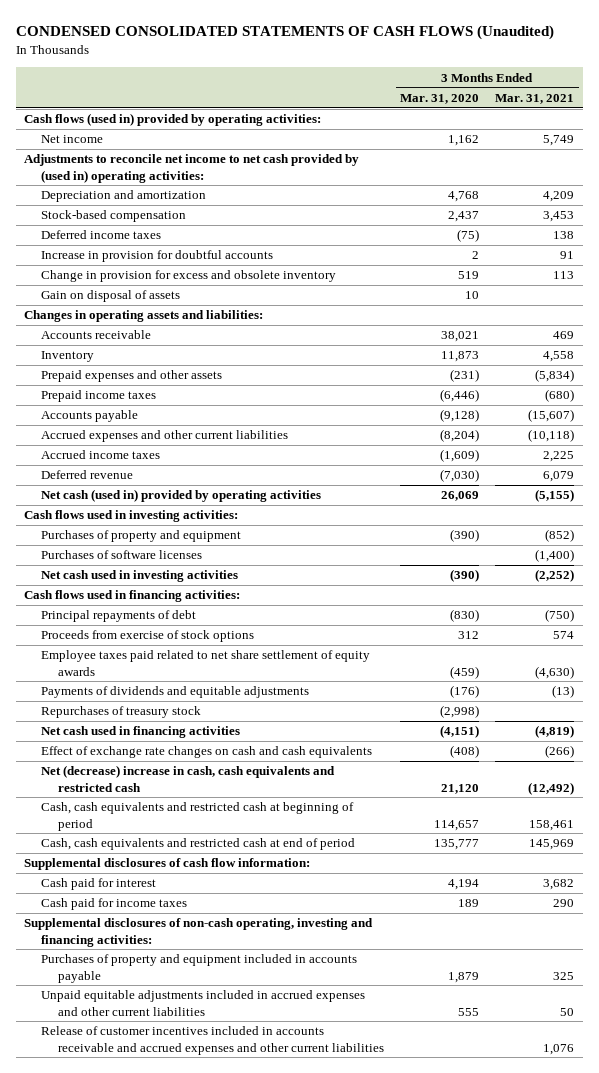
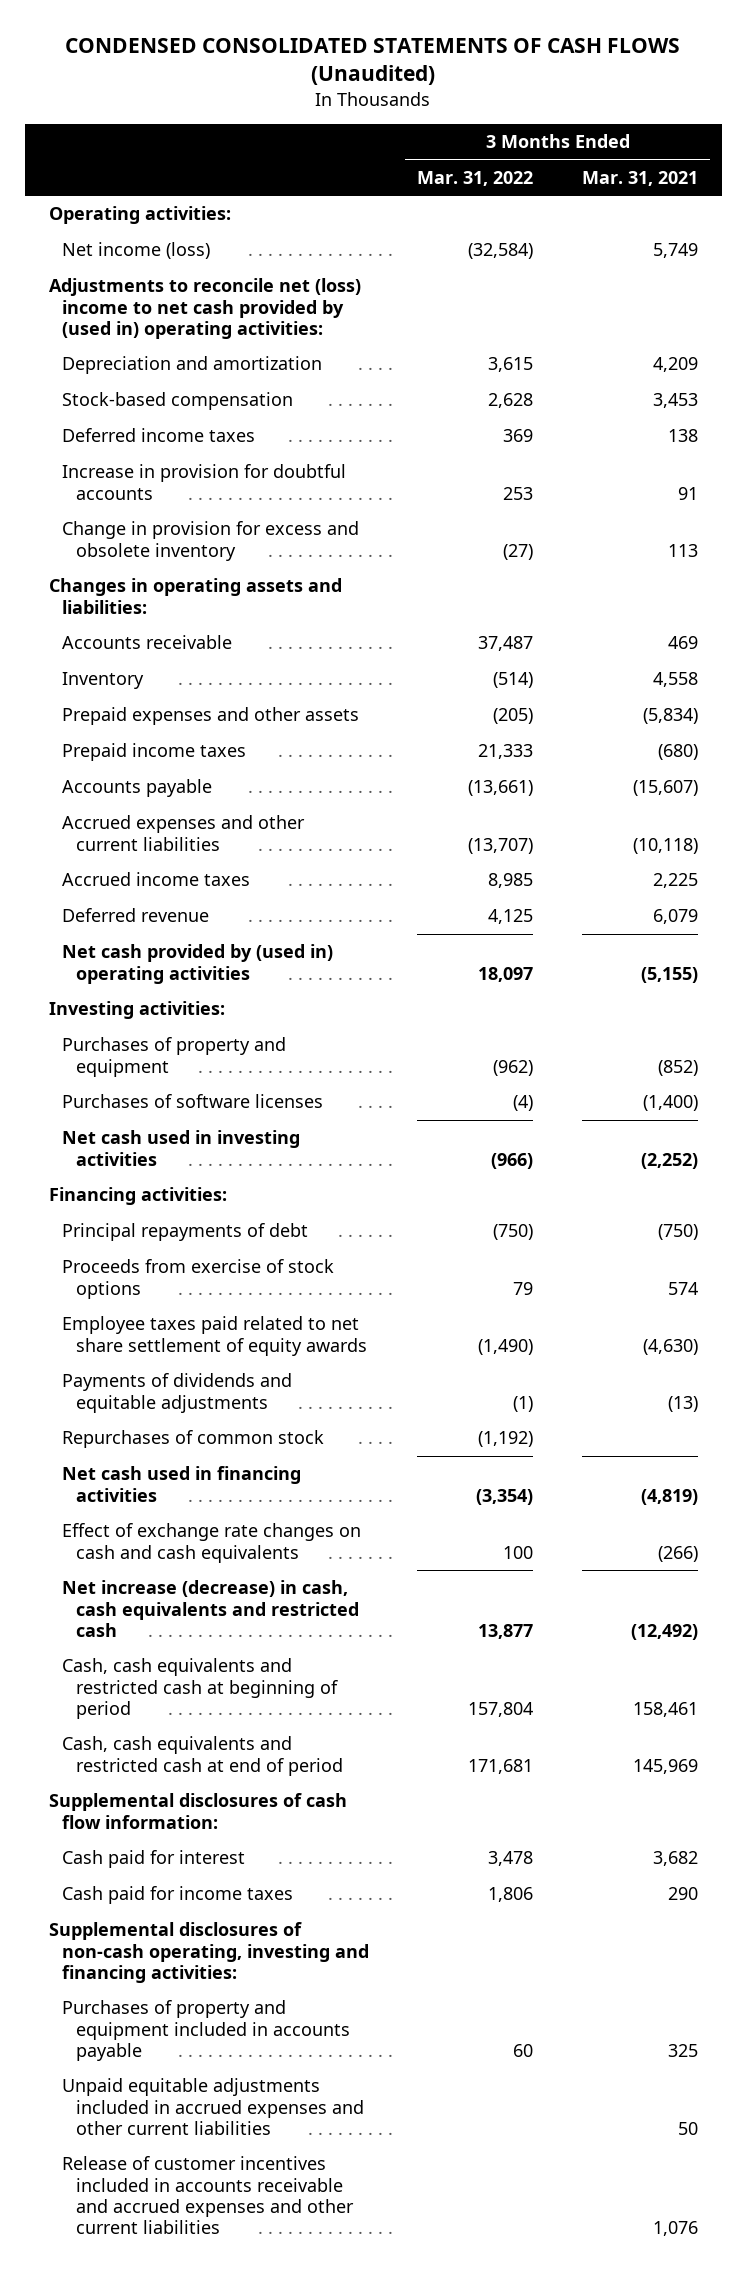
[400,93,480,104] Mar. 31, 2020 -> none
none -> [417,171,534,187] Mar. 31, 2022
[24,113,322,127] Cash flows (used in) provided by operating activities: -> [48,206,231,225] Operating activities:
[40,135,103,144] Net income -> [62,242,211,260] Net income (loss)
[24,154,360,183] Adjustments to reconcile net income to net cash provided by (used in) operating activities: -> [48,278,361,339] Adjustments to reconcile net (loss) income to net cash provided by (used in) operating activities:
[40,290,180,303] Gain on disposal of assets -> none
[40,489,321,503] Net cash (used in) provided by operating activities -> [62,944,334,984] Net cash provided by (used in) operating activities
[24,510,239,523] Cash flows used in investing activities: -> [48,1001,225,1020] Investing activities:
[24,590,241,603] Cash flows used in financing activities: -> [48,1187,227,1206] Financing activities:
[40,706,201,719] Repurchases of treasury stock -> [62,1430,325,1449] Repurchases of common stock
[40,765,335,792] Net (decrease) increase in cash, cash equivalents and restricted cash -> [62,1580,359,1637] Net increase (decrease) in cash, cash equivalents and restricted cash

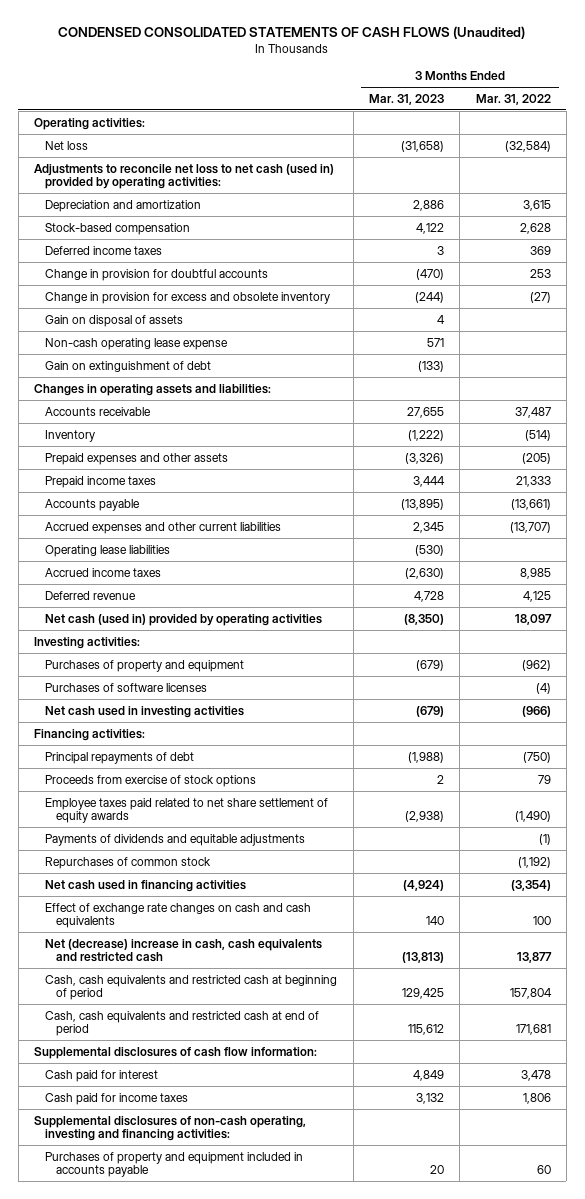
[581,171,698,187] Mar. 31, 2021 -> none
none -> [368,93,444,105] Mar. 31, 2023
[62,242,211,260] Net income (loss) -> [45,140,89,150] Net loss
[48,278,361,339] Adjustments to reconcile net (loss) income to net cash provided by (used in) operating activities: -> [34,163,335,190] Adjustments to reconcile net loss to net cash (used in) provided by operating activities:
[62,464,347,500] Increase in provision for doubtful accounts -> [45,268,269,281] Change in provision for doubtful accounts
none -> [45,314,184,327] Gain on disposal of assets
none -> [45,337,229,350] Non-cash operating lease expense
none -> [45,360,212,372] Gain on extinguishment of debt
none -> [45,544,171,557] Operating lease liabilities
[62,944,334,984] Net cash provided by (used in) operating activities -> [45,613,323,626] Net cash (used in) provided by operating activities
[62,1580,359,1637] Net increase (decrease) in cash, cash equivalents and restricted cash -> [45,938,323,963] Net (decrease) increase in cash, cash equivalents and restricted cash
[62,2078,364,2135] Unpaid equitable adjustments included in accrued expenses and other current liabilities -> none
[62,2156,354,2234] Release of customer incentives included in accounts receivable and accrued expenses and other current liabilities -> none

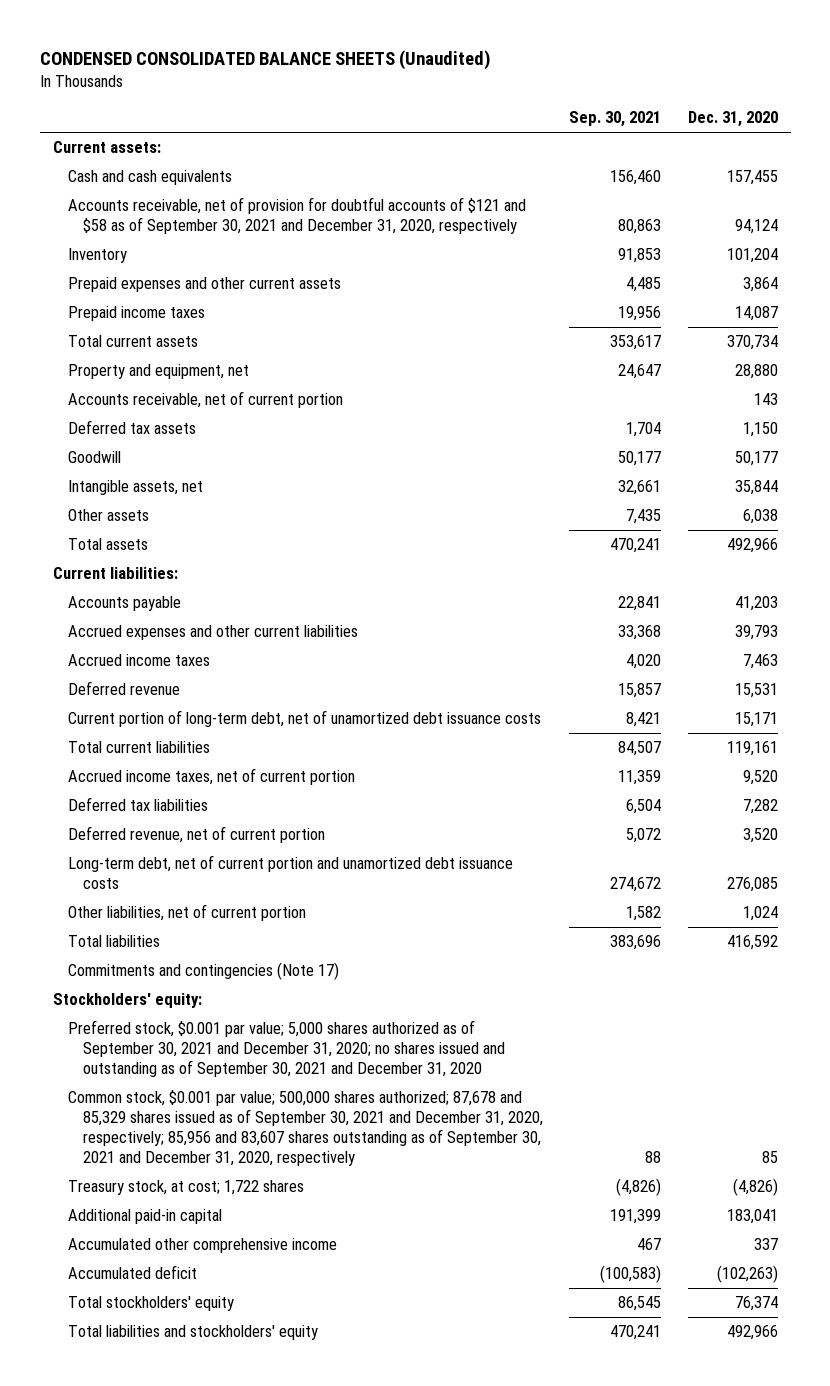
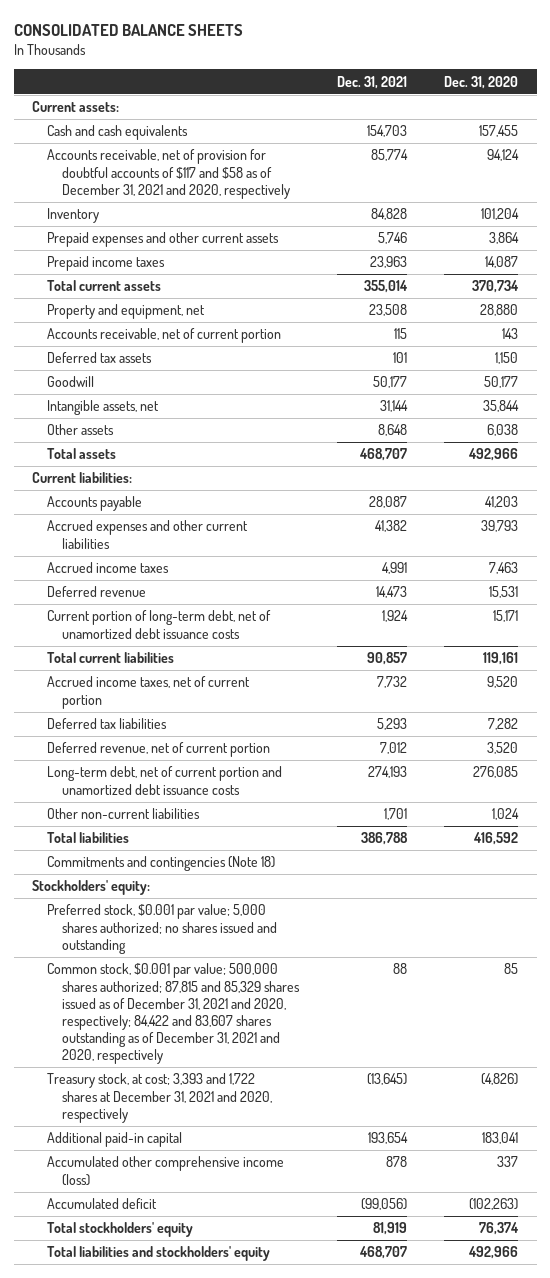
[39,49,491,70] CONDENSED CONSOLIDATED BALANCE SHEETS (Unaudited) -> [13,23,243,36] CONSOLIDATED BALANCE SHEETS
[569,111,662,128] Sep. 30, 2021 -> none
none -> [336,75,407,89] Dec. 31, 2021
[68,197,527,235] Accounts receivable, net of provision for doubtful accounts of $121 and $58 as of September 30, 2021 and December 31, 2020, respectively -> [47,149,291,199] Accounts receivable, net of provision for doubtful accounts of $117 and $58 as of December 31, 2021 and 2020, respectively
[68,904,307,922] Other liabilities, net of current portion -> [47,808,201,820] Other non-current liabilities
[68,962,340,981] Commitments and contingencies (Note 17) -> [47,856,276,872] Commitments and contingencies (Note 18)
[68,1020,506,1078] Preferred stock, $0.001 par value; 5,000 shares authorized as of September 30, 2021 and December 31, 2020; no shares issued and outstanding as of September 30, 2021 and December 31, 2020 -> [47,904,278,954] Preferred stock, $0.001 par value; 5,000 shares authorized; no shares issued and outstanding
[68,1090,544,1166] Common stock, $0.001 par value; 500,000 shares authorized; 87,678 and 85,329 shares issued as of September 30, 2021 and December 31, 2020, respectively; 85,956 and 83,607 shares outstanding as of September 30, 2021 and December 31, 2020, respectively -> [47,963,301,1065] Common stock, $0.001 par value; 500,000 shares authorized; 87,815 and 85,329 shares issued as of December 31, 2021 and 2020, respectively; 84,422 and 83,607 shares outstanding as of December 31, 2021 and 2020, respectively
[68,1180,305,1196] Treasury stock, at cost; 1,722 shares -> [47,1073,273,1123] Treasury stock, at cost; 3,393 and 1,722 shares at December 31, 2021 and 2020, respectively
[68,1238,338,1254] Accumulated other comprehensive income -> [47,1156,285,1186] Accumulated other comprehensive income (loss)

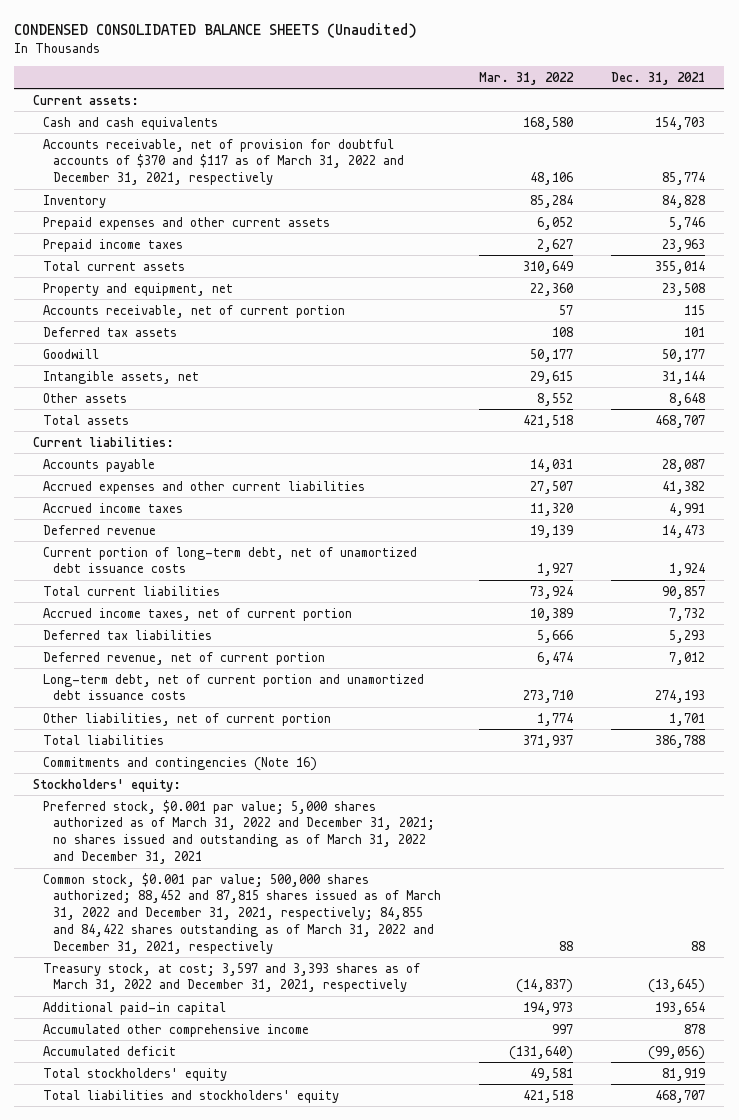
[13,23,243,36] CONSOLIDATED BALANCE SHEETS -> [14,22,418,38] CONDENSED CONSOLIDATED BALANCE SHEETS (Unaudited)
[444,75,519,89] Dec. 31, 2020 -> none
none -> [479,71,575,85] Mar. 31, 2022
[47,149,291,199] Accounts receivable, net of provision for doubtful accounts of $117 and $58 as of December 31, 2021 and 2020, respectively -> [43,138,405,186] Accounts receivable, net of provision for doubtful accounts of $370 and $117 as of March 31, 2022 and December 31, 2021, respectively
[47,808,201,820] Other non-current liabilities -> [43,712,332,726] Other liabilities, net of current portion
[47,856,276,872] Commitments and contingencies (Note 18) -> [43,756,318,771] Commitments and contingencies (Note 16)
[47,904,278,954] Preferred stock, $0.001 par value; 5,000 shares authorized; no shares issued and outstanding -> [43,799,436,864] Preferred stock, $0.001 par value; 5,000 shares authorized as of March 31, 2022 and December 31, 2021; no shares issued and outstanding as of March 31, 2022 and December 31, 2021
[47,963,301,1065] Common stock, $0.001 par value; 500,000 shares authorized; 87,815 and 85,329 shares issued as of December 31, 2021 and 2020, respectively; 84,422 and 83,607 shares outstanding as of December 31, 2021 and 2020, respectively -> [43,872,442,954] Common stock, $0.001 par value; 500,000 shares authorized; 88,452 and 87,815 shares issued as of March 31, 2022 and December 31, 2021, respectively; 84,855 and 84,422 shares outstanding as of March 31, 2022 and December 31, 2021, respectively
[47,1073,273,1123] Treasury stock, at cost; 3,393 and 1,722 shares at December 31, 2021 and 2020, respectively -> [43,962,421,993] Treasury stock, at cost; 3,597 and 3,393 shares as of March 31, 2022 and December 31, 2021, respectively
[47,1156,285,1186] Accumulated other comprehensive income (loss) -> [43,1023,310,1037] Accumulated other comprehensive income

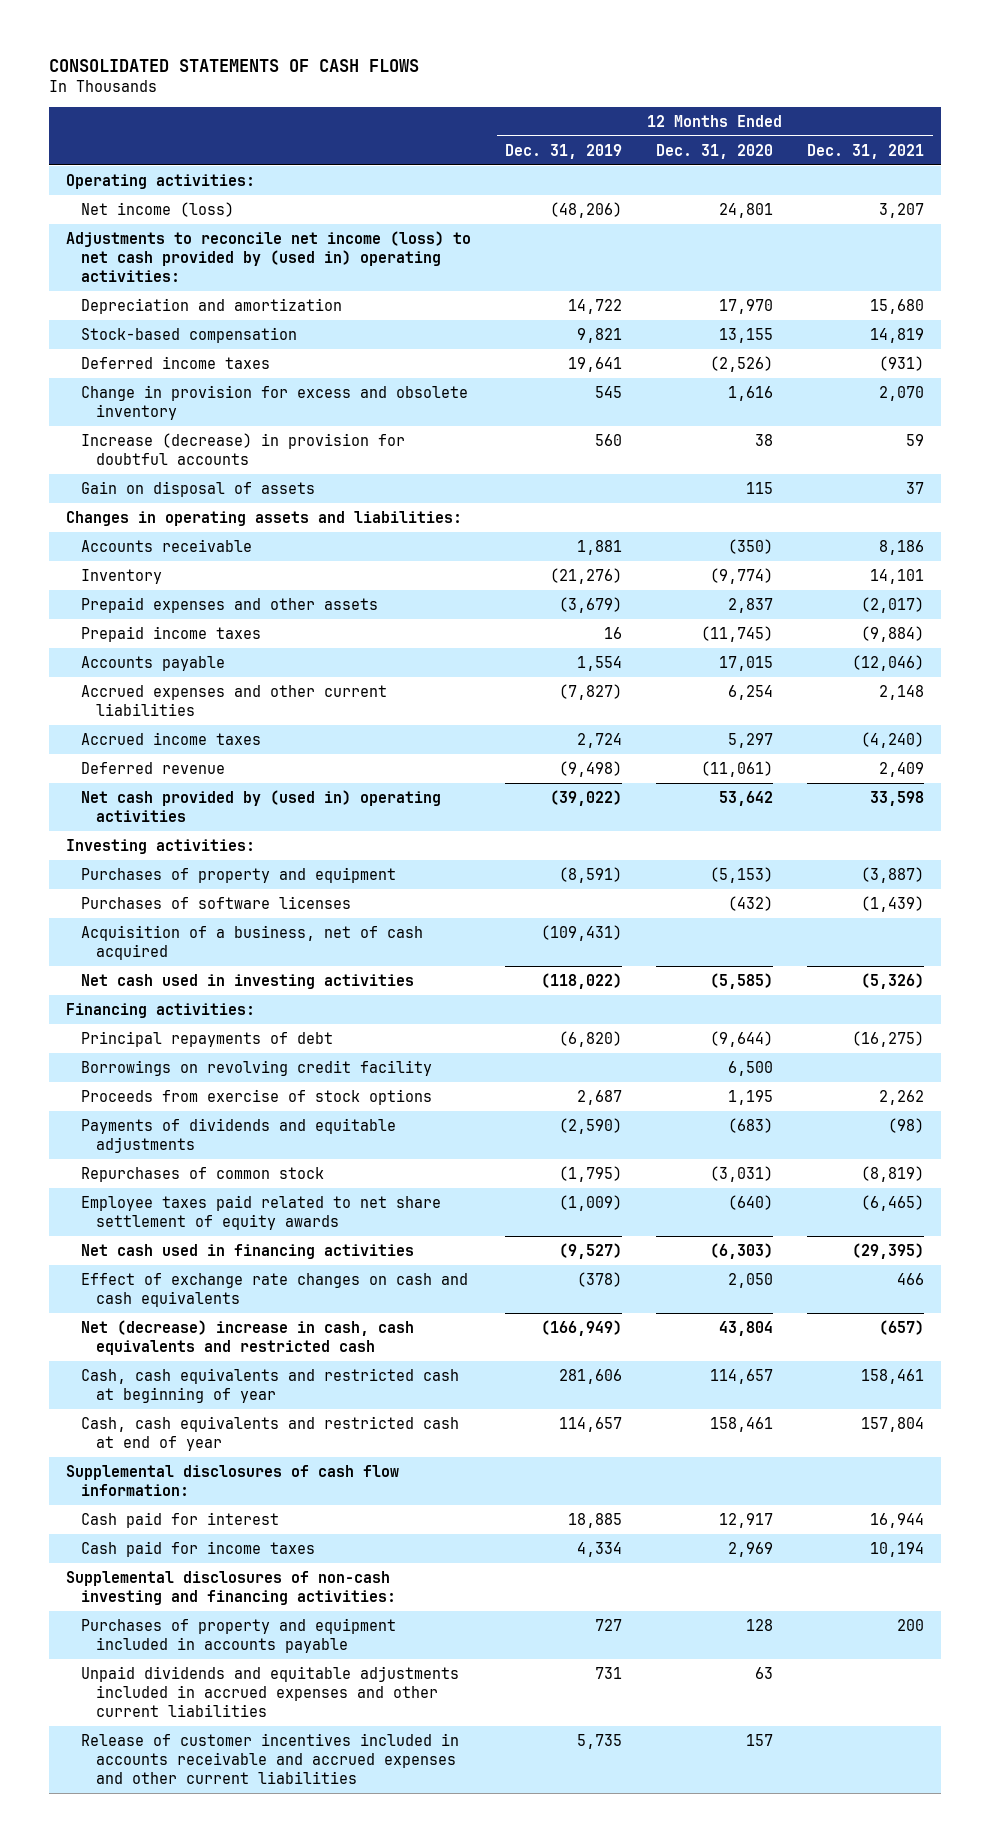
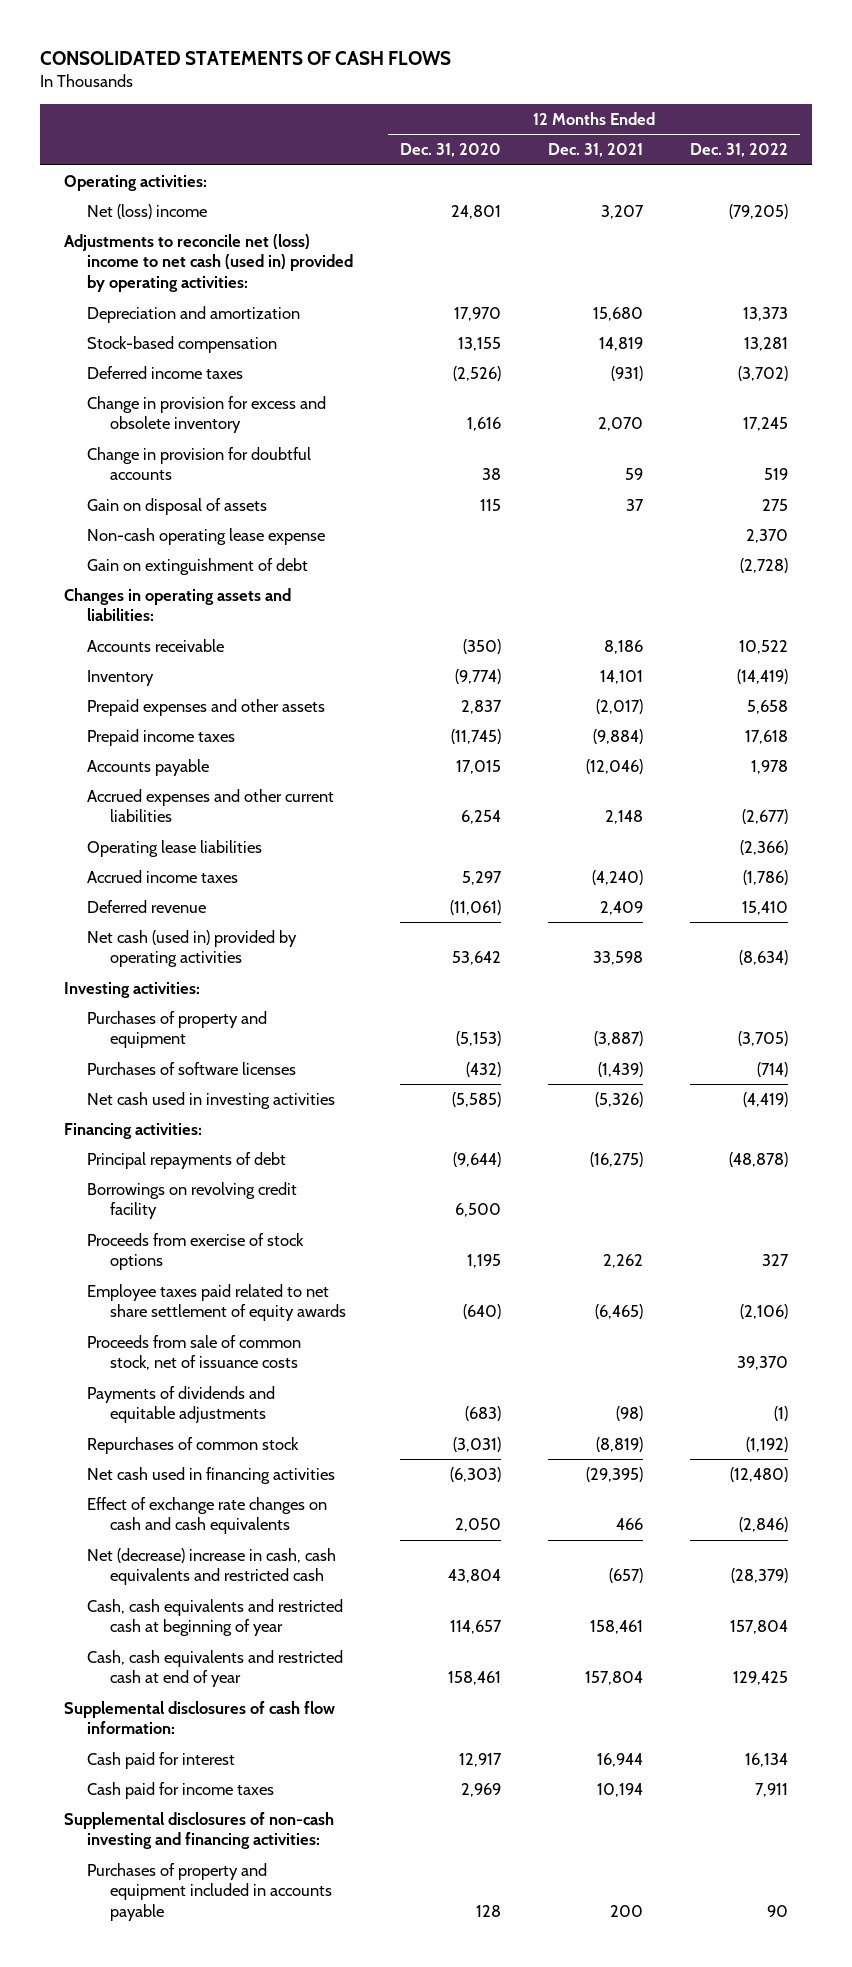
[505,143,623,159] Dec. 31, 2019 -> none
none -> [690,143,789,158] Dec. 31, 2022
[81,201,235,217] Net income (loss) -> [87,203,208,219] Net (loss) income
[66,230,472,282] Adjustments to reconcile net income (loss) to net cash provided by (used in) operating activities: -> [63,233,354,293] Adjustments to reconcile net (loss) income to net cash (used in) provided by operating activities:
[81,432,406,465] Increase (decrease) in provision for doubtful accounts -> [87,446,312,481] Change in provision for doubtful accounts
none -> [87,527,326,545] Non-cash operating lease expense
none -> [87,557,309,575] Gain on extinguishment of debt
none -> [87,839,263,857] Operating lease liabilities
[81,789,442,822] Net cash provided by (used in) operating activities -> [87,929,298,968] Net cash (used in) provided by operating activities
[81,924,424,960] Acquisition of a business, net of cash acquired -> none
[81,1194,442,1230] Employee taxes paid related to net share settlement of equity awards -> [87,1283,347,1322] Employee taxes paid related to net share settlement of equity awards
none -> [87,1334,302,1371] Proceeds from sale of common stock, net of issuance costs
[81,1665,460,1717] Unpaid dividends and equitable adjustments included in accrued expenses and other current liabilities -> none
[81,1732,460,1784] Release of customer incentives included in accounts receivable and accrued expenses and other current liabilities -> none

